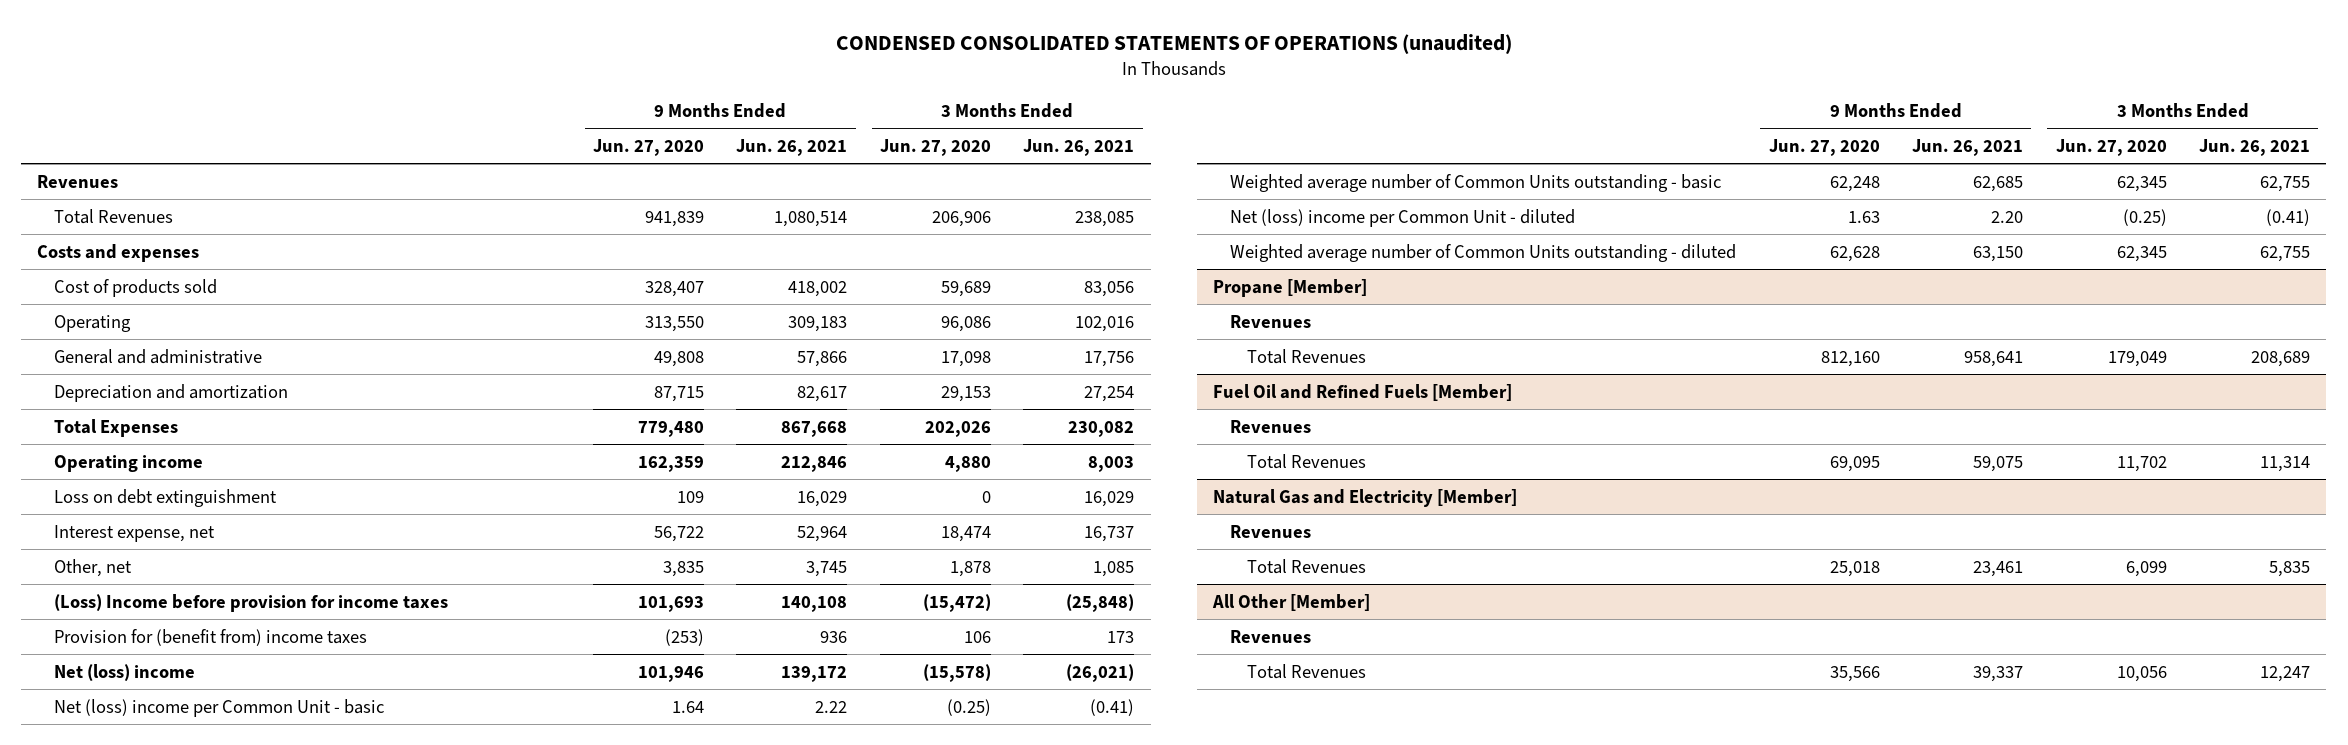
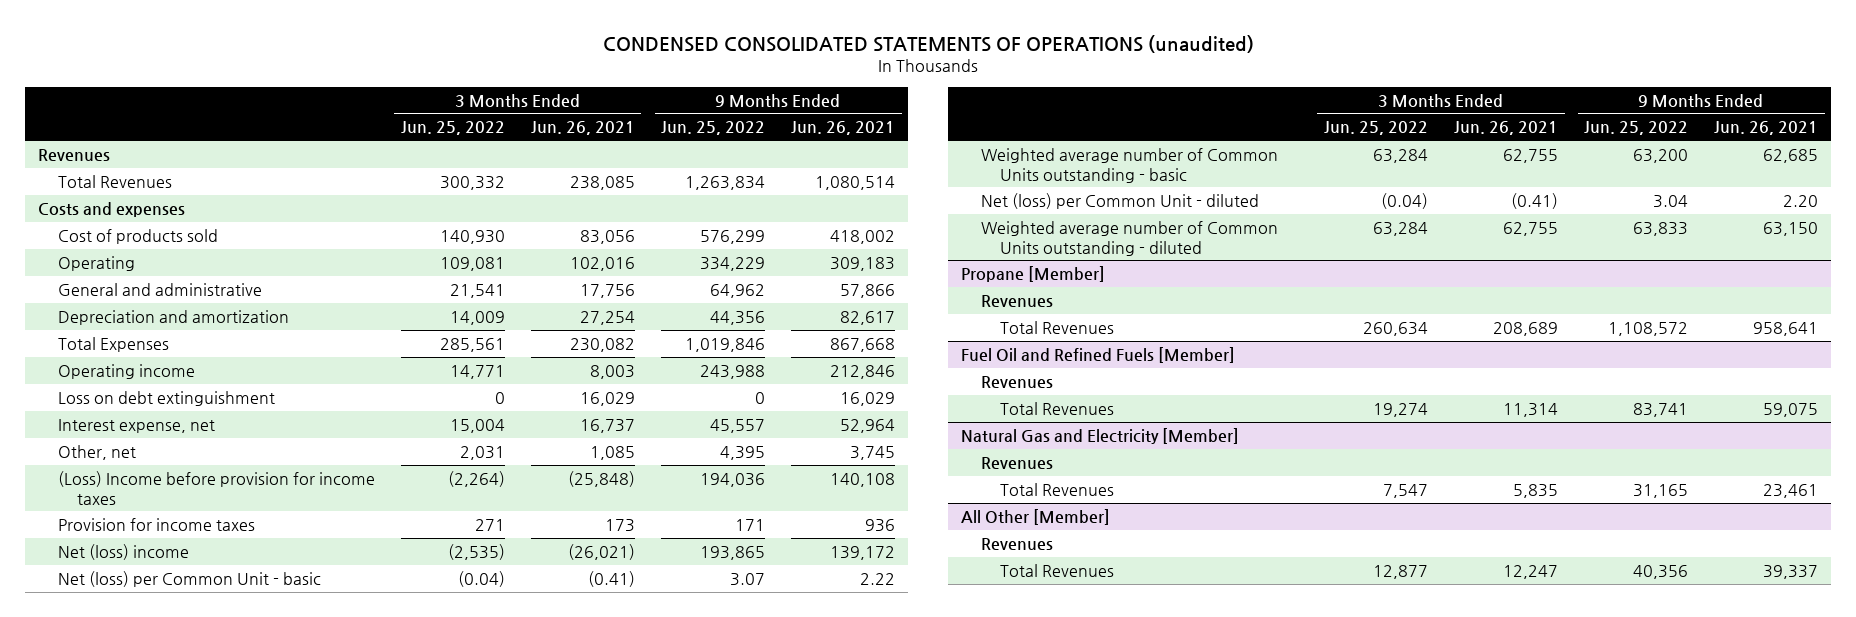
[592,138,704,156] Jun. 27, 2020 -> none
[879,138,991,156] Jun. 27, 2020 -> none
none -> [400,121,505,136] Jun. 25, 2022
none -> [661,121,766,136] Jun. 25, 2022
[54,628,368,646] Provision for (benefit from) income taxes -> [57,517,255,531] Provision for income taxes
[54,698,385,717] Net (loss) income per Common Unit - basic -> [57,570,321,587] Net (loss) per Common Unit - basic
[1230,208,1576,227] Net (loss) income per Common Unit - diluted -> [980,192,1259,209] Net (loss) per Common Unit - diluted

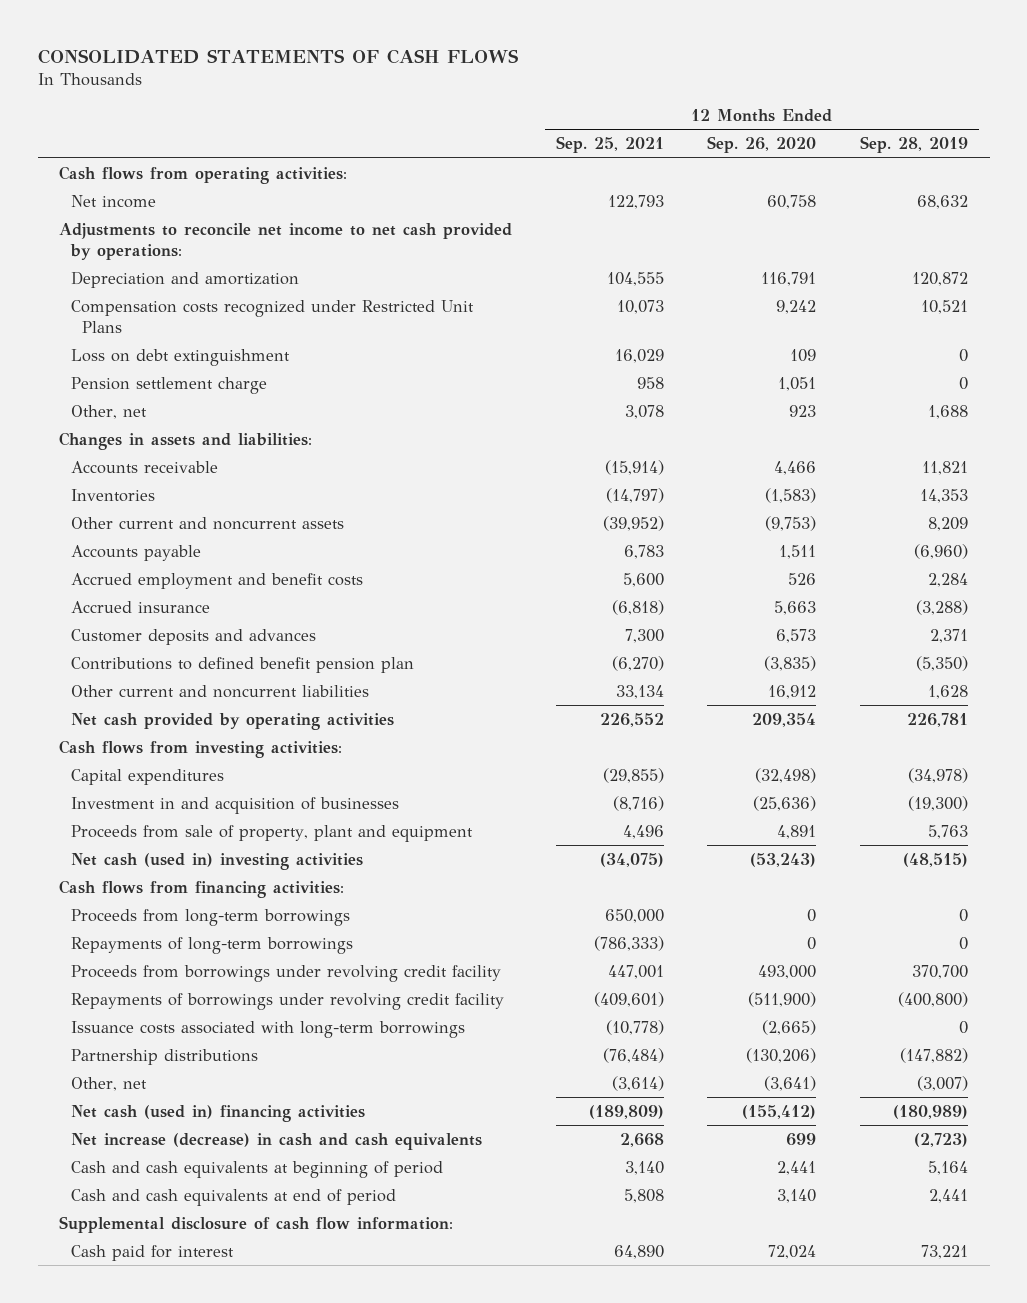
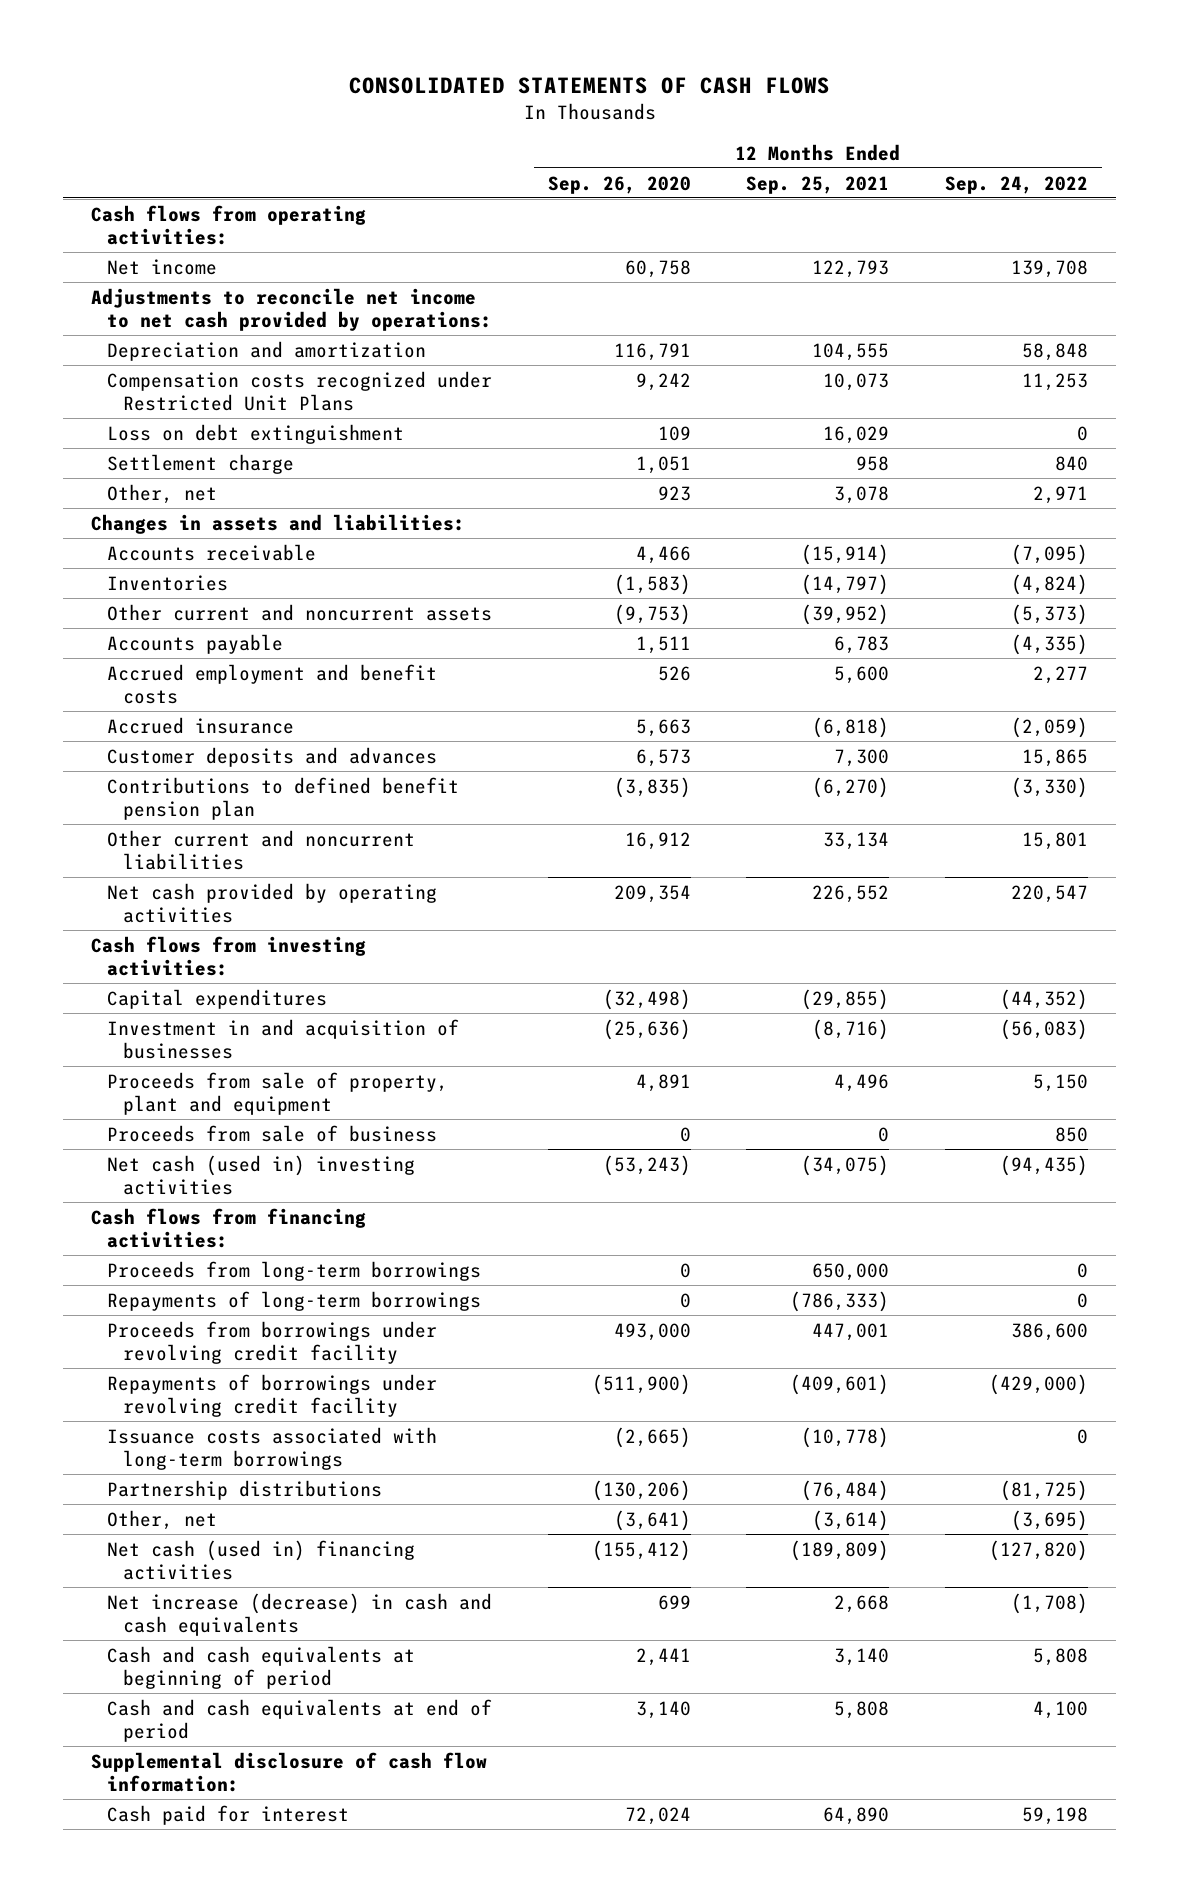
[859,136,968,154] Sep. 28, 2019 -> none
none -> [945,175,1089,194] Sep. 24, 2022
[70,376,267,394] Pension settlement charge -> [106,453,294,474] Settlement charge
none -> [106,1124,437,1142] Proceeds from sale of business

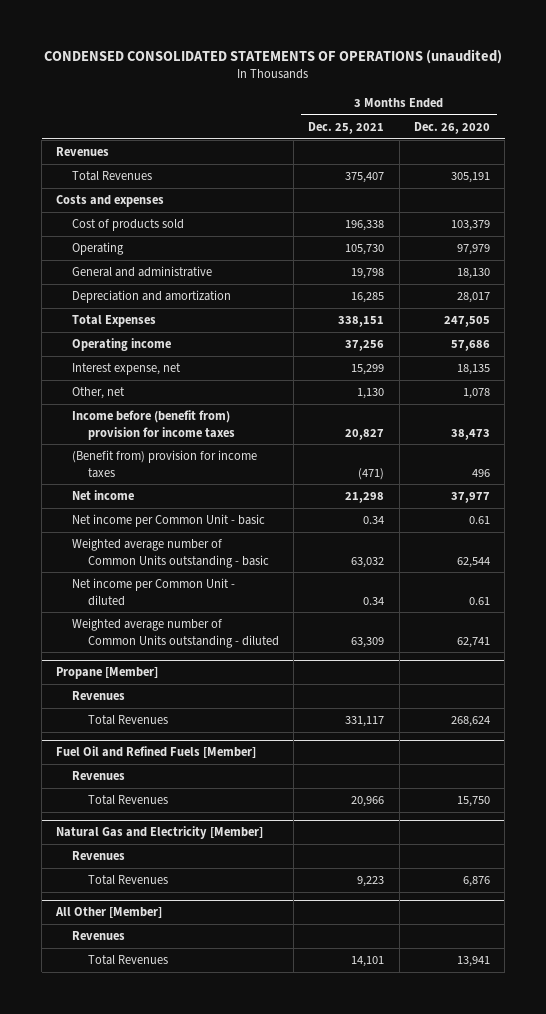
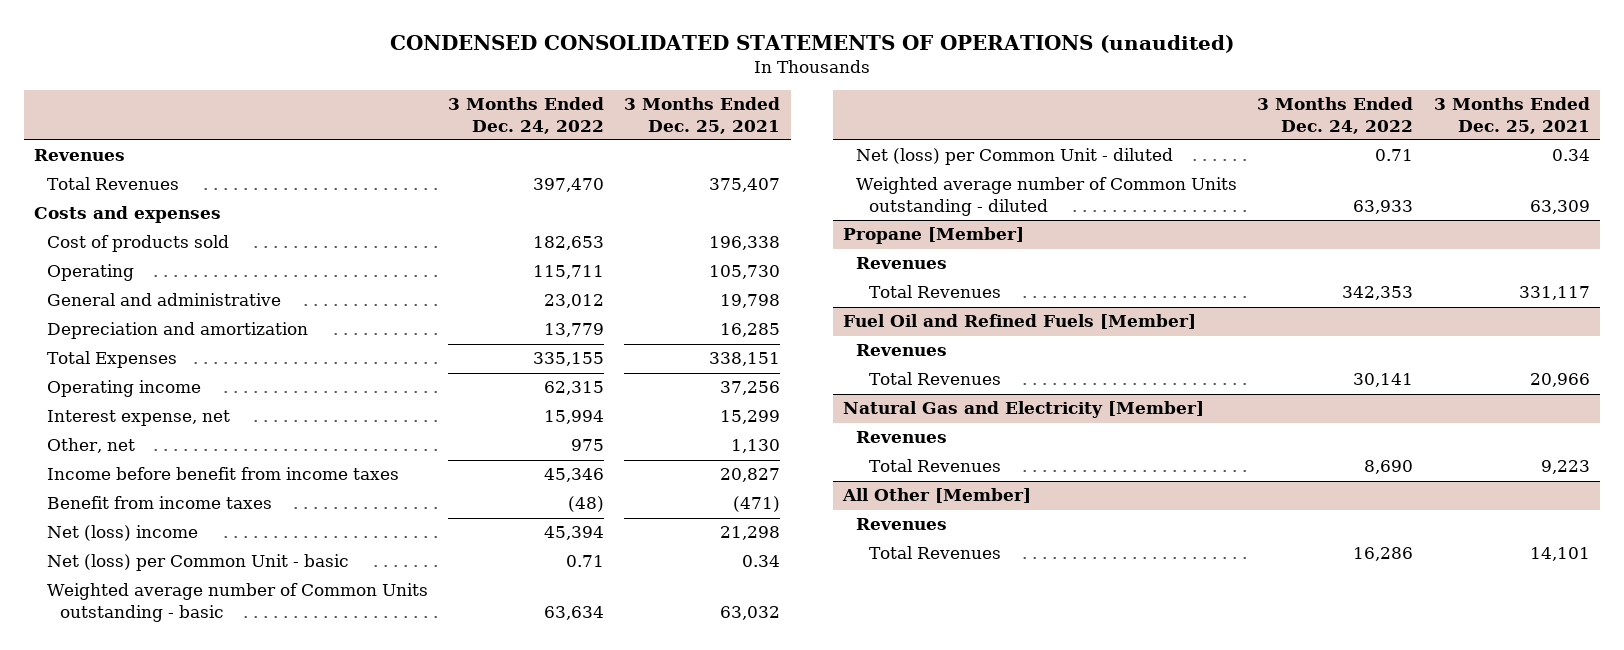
[413,121,490,134] Dec. 26, 2020 -> none
none -> [448,97,605,134] 3 Months Ended Dec. 24, 2022
[72,410,235,440] Income before (benefit from) provision for income taxes -> [46,467,399,481] Income before benefit from income taxes
[72,450,258,478] (Benefit from) provision for income taxes -> [46,496,272,510] Benefit from income taxes
[72,490,135,501] Net income -> [46,525,198,542] Net (loss) income
[72,514,266,528] Net income per Common Unit - basic -> [46,554,349,572] Net (loss) per Common Unit - basic
[72,578,236,606] Net income per Common Unit - diluted -> [856,148,1174,166] Net (loss) per Common Unit - diluted

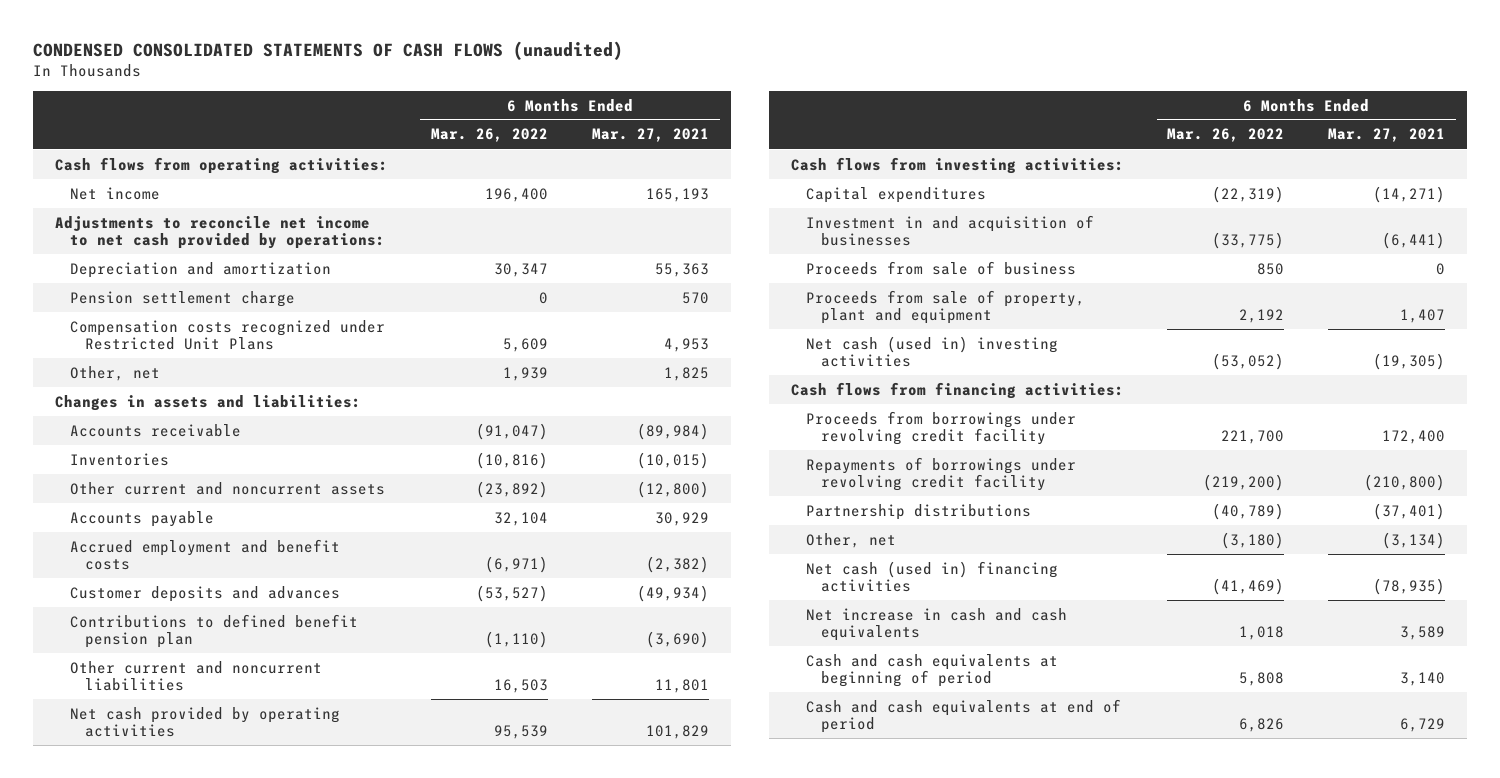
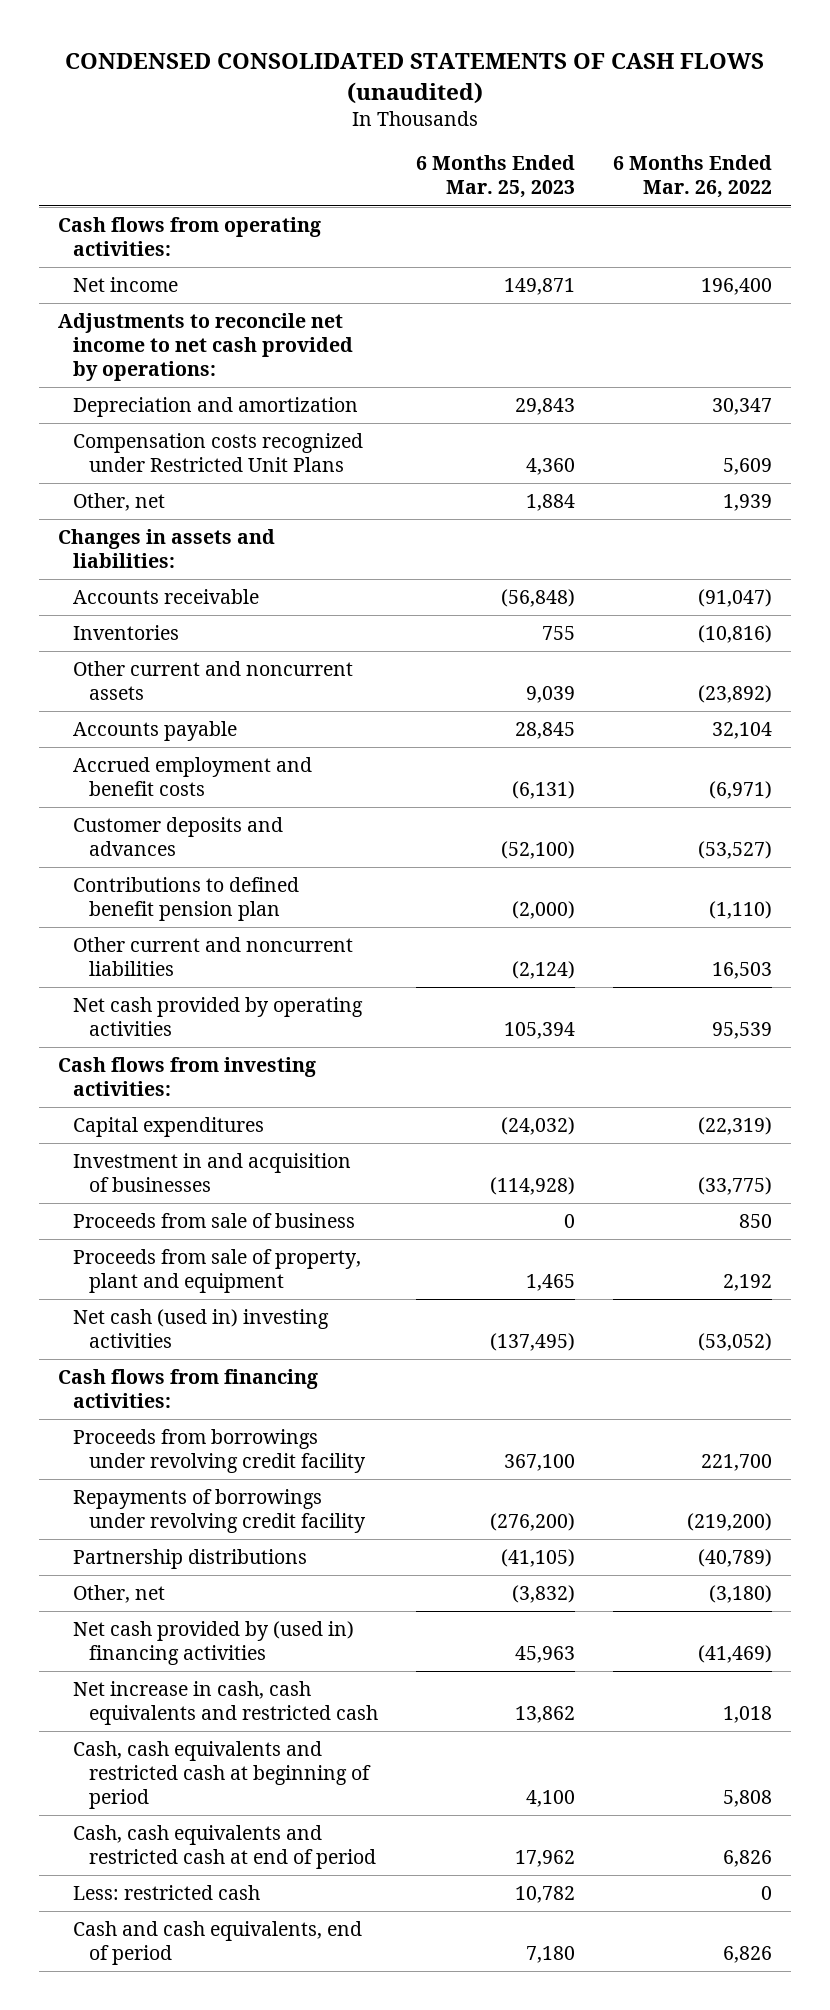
[592,128,710,143] Mar. 27, 2021 -> none
none -> [415,155,575,199] 6 Months Ended Mar. 25, 2023
[69,290,295,307] Pension settlement charge -> none
[805,560,1058,593] Net cash (used in) financing activities -> [73,1621,355,1666] Net cash provided by (used in) financing activities
[805,607,1067,642] Net increase in cash and cash equivalents -> [73,1681,378,1726] Net increase in cash, cash equivalents and restricted cash
[805,653,1058,688] Cash and cash equivalents at beginning of period -> [73,1741,371,1809] Cash, cash equivalents and restricted cash at beginning of period
[805,698,1121,734] Cash and cash equivalents at end of period -> [73,1825,376,1870] Cash, cash equivalents and restricted cash at end of period
none -> [73,1885,261,1901] Less: restricted cash
none -> [73,1921,363,1966] Cash and cash equivalents, end of period

